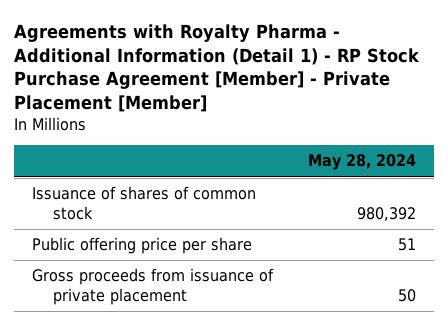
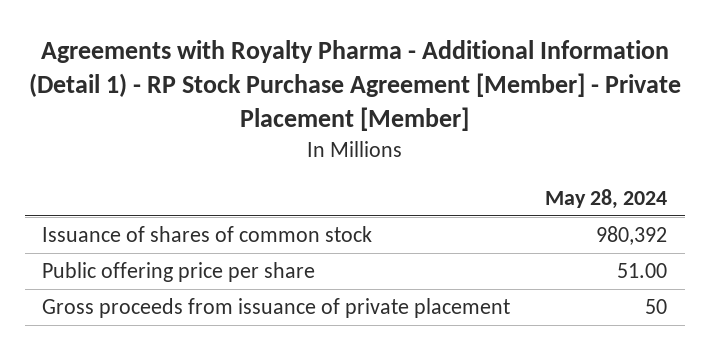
[397,238,416,252] 51 -> [617,263,668,279] 51.00

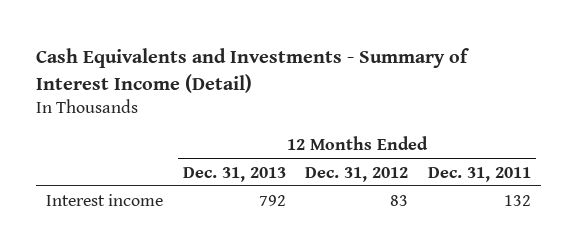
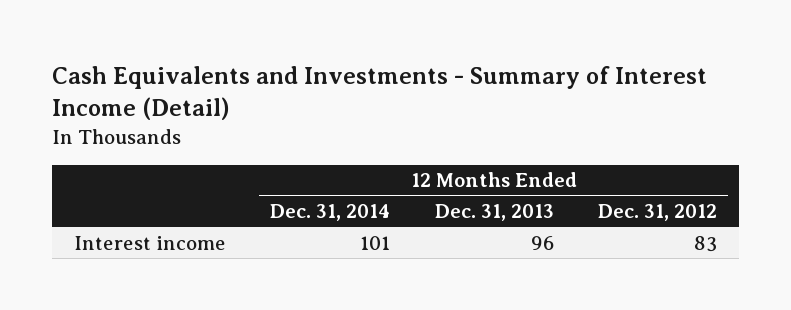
[427,166,531,182] Dec. 31, 2011 -> none
none -> [270,203,391,221] Dec. 31, 2014
[258,195,286,207] 792 -> [530,235,554,250] 96

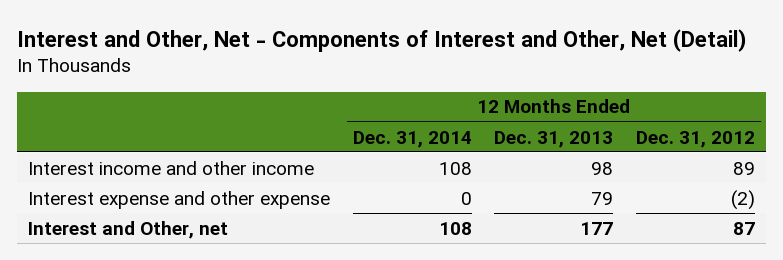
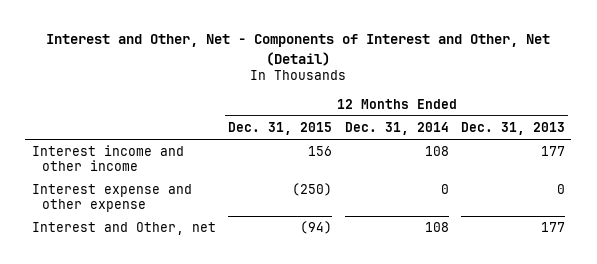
[635,130,755,148] Dec. 31, 2012 -> none
none -> [228,121,333,135] Dec. 31, 2015
[591,161,614,175] 98 -> [541,146,566,157] 177
[591,191,614,205] 79 -> [557,184,566,195] 0

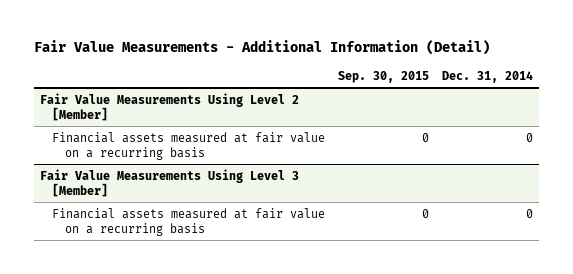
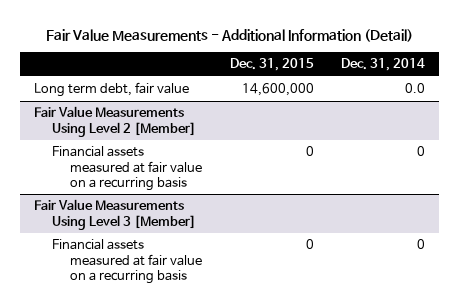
[338,70,430,83] Sep. 30, 2015 -> none
none -> [229,58,314,72] Dec. 31, 2015
none -> [34,82,190,98] Long term debt, fair value

